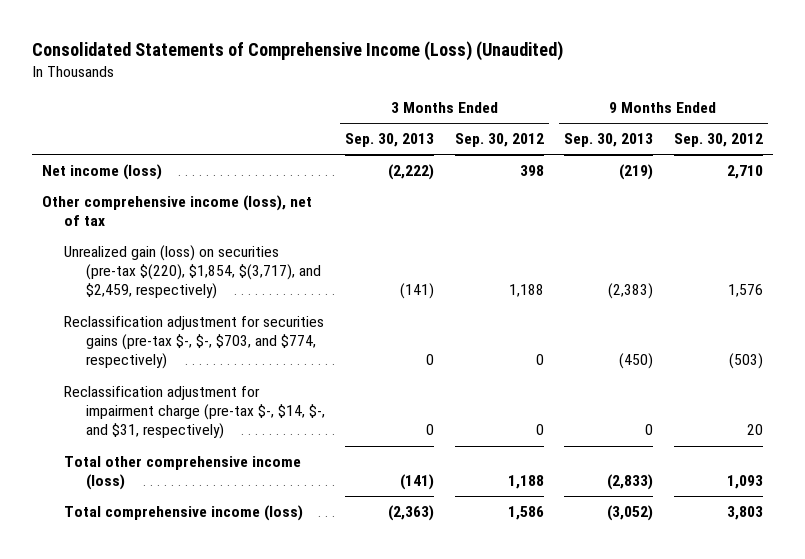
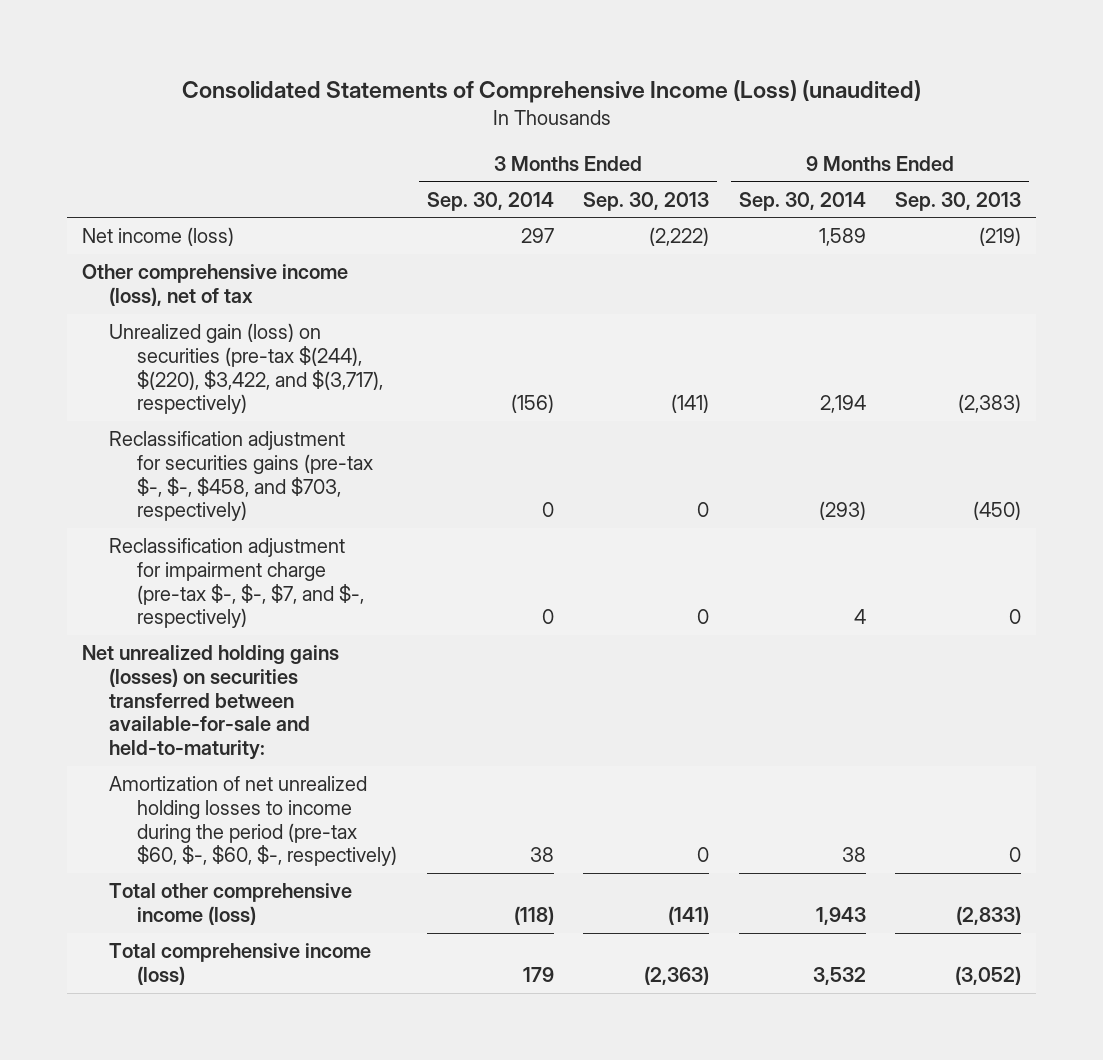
[31,40,563,61] Consolidated Statements of Comprehensive Income (Loss) (Unaudited) -> [181,80,921,104] Consolidated Statements of Comprehensive Income (Loss) (unaudited)
[454,133,544,148] Sep. 30, 2012 -> none
[673,133,763,148] Sep. 30, 2012 -> none
none -> [426,191,554,211] Sep. 30, 2014
none -> [738,191,866,211] Sep. 30, 2014
[63,245,321,300] Unrealized gain (loss) on securities (pre-tax $(220), $1,854, $(3,717), and $2,459, respectively) -> [109,323,384,415] Unrealized gain (loss) on securities (pre-tax $(244), $(220), $3,422, and $(3,717), respectively)
[63,316,324,370] Reclassification adjustment for securities gains (pre-tax $-, $-, $703, and $774, respectively) -> [109,431,374,522] Reclassification adjustment for securities gains (pre-tax $-, $-, $458, and $703, respectively)
[63,386,325,440] Reclassification adjustment for impairment charge (pre-tax $-, $14, $-, and $31, respectively) -> [109,538,365,629] Reclassification adjustment for impairment charge (pre-tax $-, $-, $7, and $-, respectively)
none -> [81,645,339,761] Net unrealized holding gains (losses) on securities transferred between available-for-sale and held-to-maturity:
none -> [109,776,398,867] Amortization of net unrealized holding losses to income during the period (pre-tax $60, $-, $60, $-, respectively)

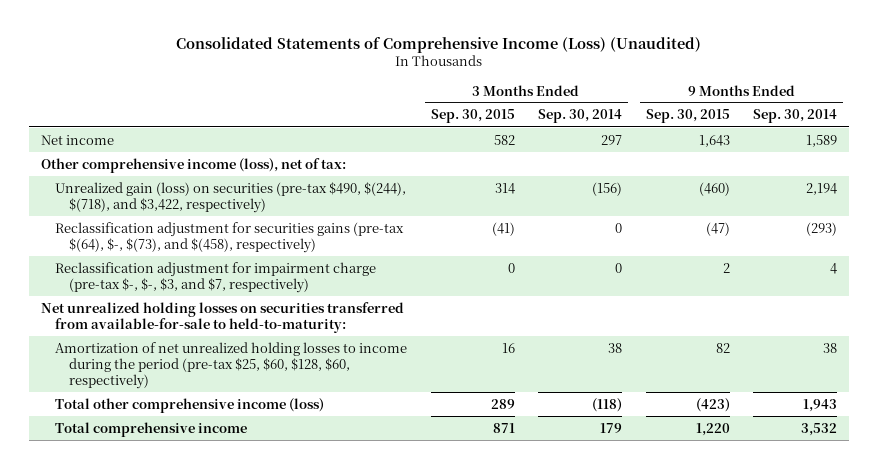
[181,80,921,104] Consolidated Statements of Comprehensive Income (Loss) (unaudited) -> [176,37,702,54] Consolidated Statements of Comprehensive Income (Loss) (Unaudited)
[583,191,710,211] Sep. 30, 2013 -> none
[895,191,1022,211] Sep. 30, 2013 -> none
none -> [430,109,515,124] Sep. 30, 2015
none -> [645,109,730,124] Sep. 30, 2015
[81,227,234,247] Net income (loss) -> [40,134,114,145] Net income
[81,264,348,306] Other comprehensive income (loss), net of tax -> [40,157,346,173] Other comprehensive income (loss), net of tax:
[109,323,384,415] Unrealized gain (loss) on securities (pre-tax $(244), $(220), $3,422, and $(3,717), respectively) -> [54,181,406,213] Unrealized gain (loss) on securities (pre-tax $490, $(244), $(718), and $3,422, respectively)
[109,431,374,522] Reclassification adjustment for securities gains (pre-tax $-, $-, $458, and $703, respectively) -> [54,221,404,253] Reclassification adjustment for securities gains (pre-tax $(64), $-, $(73), and $(458), respectively)
[109,538,365,629] Reclassification adjustment for impairment charge (pre-tax $-, $-, $7, and $-, respectively) -> [54,261,376,293] Reclassification adjustment for impairment charge (pre-tax $-, $-, $3, and $7, respectively)
[81,645,339,761] Net unrealized holding gains (losses) on securities transferred between available-for-sale and held-to-maturity: -> [40,301,404,333] Net unrealized holding losses on securities transferred from available-for-sale to held-to-maturity:
[109,776,398,867] Amortization of net unrealized holding losses to income during the period (pre-tax $60, $-, $60, $-, respectively) -> [54,341,407,390] Amortization of net unrealized holding losses to income during the period (pre-tax $25, $60, $128, $60, respectively)
[109,943,372,985] Total comprehensive income (loss) -> [54,421,247,437] Total comprehensive income

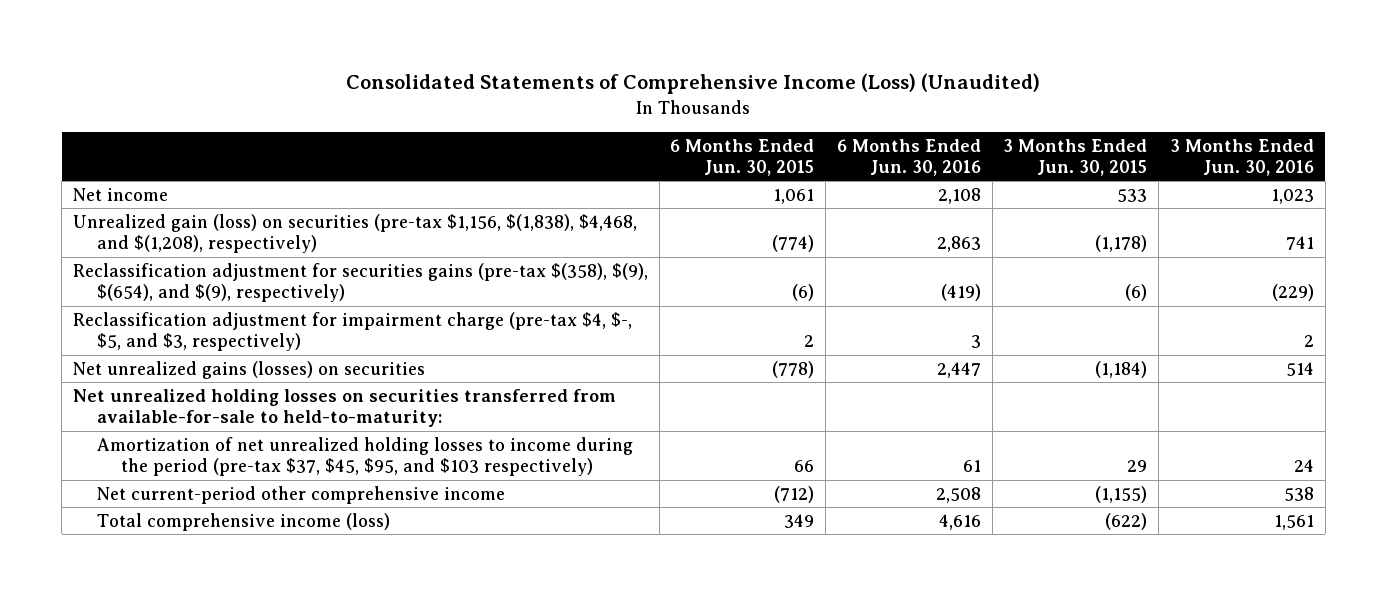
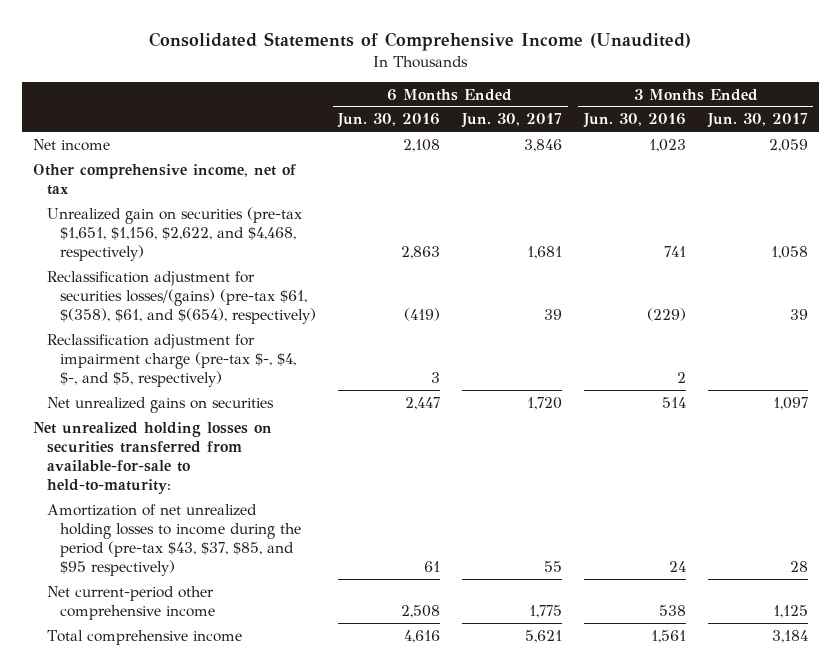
[346,73,1041,95] Consolidated Statements of Comprehensive Income (Loss) (Unaudited) -> [149,31,692,51] Consolidated Statements of Comprehensive Income (Unaudited)
[670,138,815,177] 6 Months Ended Jun. 30, 2015 -> none
[1003,138,1148,177] 3 Months Ended Jun. 30, 2015 -> none
none -> [461,113,563,129] Jun. 30, 2017
none -> [706,113,808,129] Jun. 30, 2017
none -> [32,163,297,195] Other comprehensive income, net of tax
[72,213,637,254] Unrealized gain (loss) on securities (pre-tax $1,156, $(1,838), $4,468, and $(1,208), respectively) -> [46,206,302,262] Unrealized gain on securities (pre-tax $1,651, $1,156, $2,622, and $4,468, respectively)
[72,262,648,303] Reclassification adjustment for securities gains (pre-tax $(358), $(9), $(654), and $(9), respectively) -> [46,270,317,325] Reclassification adjustment for securities losses/(gains) (pre-tax $61, $(358), $61, and $(654), respectively)
[72,311,632,352] Reclassification adjustment for impairment charge (pre-tax $4, $-, $5, and $3, respectively) -> [46,333,297,388] Reclassification adjustment for impairment charge (pre-tax $-, $4, $-, and $5, respectively)
[72,360,425,379] Net unrealized gains (losses) on securities -> [46,396,274,413] Net unrealized gains on securities
[96,436,633,477] Amortization of net unrealized holding losses to income during the period (pre-tax $37, $45, $95, and $103 respectively) -> [46,503,302,577] Amortization of net unrealized holding losses to income during the period (pre-tax $43, $37, $85, and $95 respectively)
[96,512,390,531] Total comprehensive income (loss) -> [46,629,242,645] Total comprehensive income

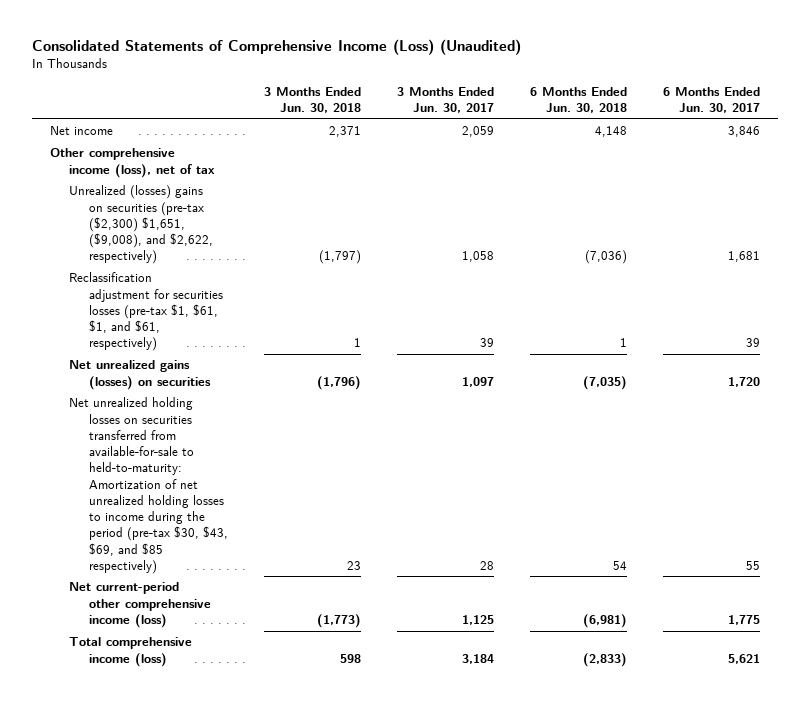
[149,31,692,51] Consolidated Statements of Comprehensive Income (Unaudited) -> [31,39,521,56] Consolidated Statements of Comprehensive Income (Loss) (Unaudited)
[337,113,441,129] Jun. 30, 2016 -> none
[582,113,686,129] Jun. 30, 2016 -> none
none -> [263,86,361,114] 3 Months Ended Jun. 30, 2018
none -> [529,86,627,114] 6 Months Ended Jun. 30, 2018
[46,333,297,388] Reclassification adjustment for impairment charge (pre-tax $-, $4, $-, and $5, respectively) -> none
[32,421,272,495] Net unrealized holding losses on securities transferred from available-for-sale to held-to-maturity: -> none
[32,163,297,195] Other comprehensive income, net of tax -> [49,148,216,178] Other comprehensive income (loss), net of tax
[46,206,302,262] Unrealized gain on securities (pre-tax $1,651, $1,156, $2,622, and $4,468, respectively) -> [69,185,213,265] Unrealized (losses) gains on securities (pre-tax ($2,300) $1,651, ($9,008), and $2,622, respectively)
[46,270,317,325] Reclassification adjustment for securities losses/(gains) (pre-tax $61, $(358), $61, and $(654), respectively) -> [69,272,223,352] Reclassification adjustment for securities losses (pre-tax $1, $61, $1, and $61, respectively)
[46,396,274,413] Net unrealized gains on securities -> [69,360,211,390] Net unrealized gains (losses) on securities
[46,503,302,577] Amortization of net unrealized holding losses to income during the period (pre-tax $43, $37, $85, and $95 respectively) -> [69,397,228,574] Net unrealized holding losses on securities transferred from available-for-sale to held-to-maturity: Amortization of net unrealized holding losses to income during the period (pre-tax $30, $43, $69, and $85 respectively)
[46,585,216,620] Net current-period other comprehensive income -> [69,582,211,628] Net current-period other comprehensive income (loss)
[46,629,242,645] Total comprehensive income -> [69,637,193,667] Total comprehensive income (loss)

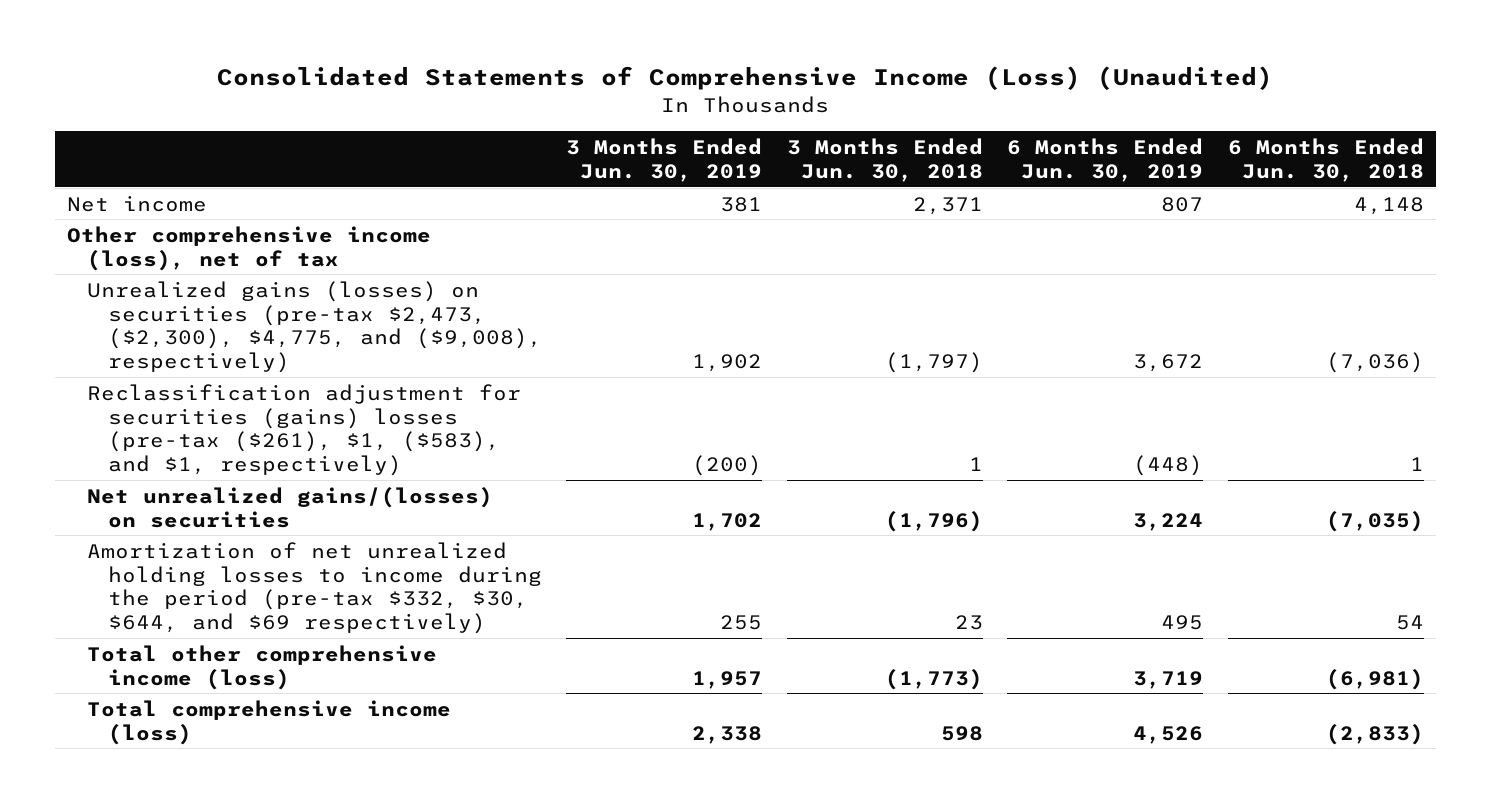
[396,86,494,114] 3 Months Ended Jun. 30, 2017 -> none
[662,86,760,114] 6 Months Ended Jun. 30, 2017 -> none
none -> [566,137,763,182] 3 Months Ended Jun. 30, 2019
none -> [1007,137,1204,182] 6 Months Ended Jun. 30, 2019
[69,185,213,265] Unrealized (losses) gains on securities (pre-tax ($2,300) $1,651, ($9,008), and $2,622, respectively) -> [87,280,542,374] Unrealized gains (losses) on securities (pre-tax $2,473, ($2,300), $4,775, and ($9,008), respectively)
[69,272,223,352] Reclassification adjustment for securities losses (pre-tax $1, $61, $1, and $61, respectively) -> [87,383,522,477] Reclassification adjustment for securities (gains) losses (pre-tax ($261), $1, ($583), and $1, respectively)
[69,360,211,390] Net unrealized gains (losses) on securities -> [87,486,494,528] Net unrealized gains/(losses) on securities
[69,397,228,574] Net unrealized holding losses on securities transferred from available-for-sale to held-to-maturity: Amortization of net unrealized holding losses to income during the period (pre-tax $30, $43, $69, and $85 respectively) -> [87,541,542,635] Amortization of net unrealized holding losses to income during the period (pre-tax $332, $30, $644, and $69 respectively)
[69,582,211,628] Net current-period other comprehensive income (loss) -> [87,644,438,690] Total other comprehensive income (loss)

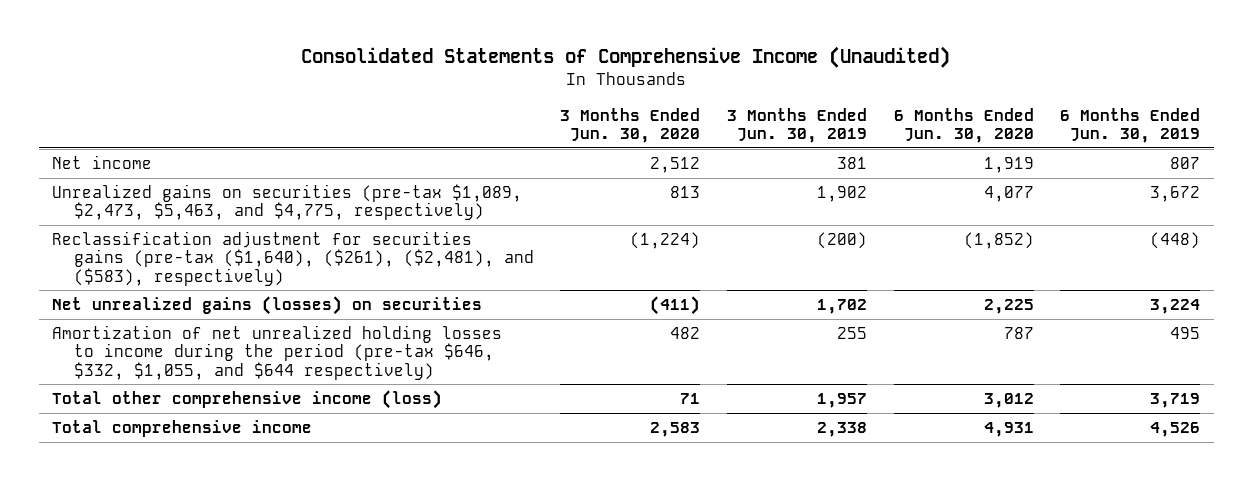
[217,66,1274,91] Consolidated Statements of Comprehensive Income (Loss) (Unaudited) -> [301,46,951,69] Consolidated Statements of Comprehensive Income (Unaudited)
[786,137,983,182] 3 Months Ended Jun. 30, 2018 -> none
[1227,137,1424,182] 6 Months Ended Jun. 30, 2018 -> none
none -> [560,107,701,143] 3 Months Ended Jun. 30, 2020
none -> [893,107,1034,143] 6 Months Ended Jun. 30, 2020
[66,225,431,271] Other comprehensive income (loss), net of tax -> none
[87,280,542,374] Unrealized gains (losses) on securities (pre-tax $2,473, ($2,300), $4,775, and ($9,008), respectively) -> [52,183,523,221] Unrealized gains on securities (pre-tax $1,089, $2,473, $5,463, and $4,775, respectively)
[87,383,522,477] Reclassification adjustment for securities (gains) losses (pre-tax ($261), $1, ($583), and $1, respectively) -> [52,230,534,286] Reclassification adjustment for securities gains (pre-tax ($1,640), ($261), ($2,481), and ($583), respectively)
[87,486,494,528] Net unrealized gains/(losses) on securities -> [52,295,483,315] Net unrealized gains (losses) on securities
[87,541,542,635] Amortization of net unrealized holding losses to income during the period (pre-tax $332, $30, $644, and $69 respectively) -> [52,324,503,380] Amortization of net unrealized holding losses to income during the period (pre-tax $646, $332, $1,055, and $644 respectively)
[87,699,452,745] Total comprehensive income (loss) -> [52,419,313,437] Total comprehensive income

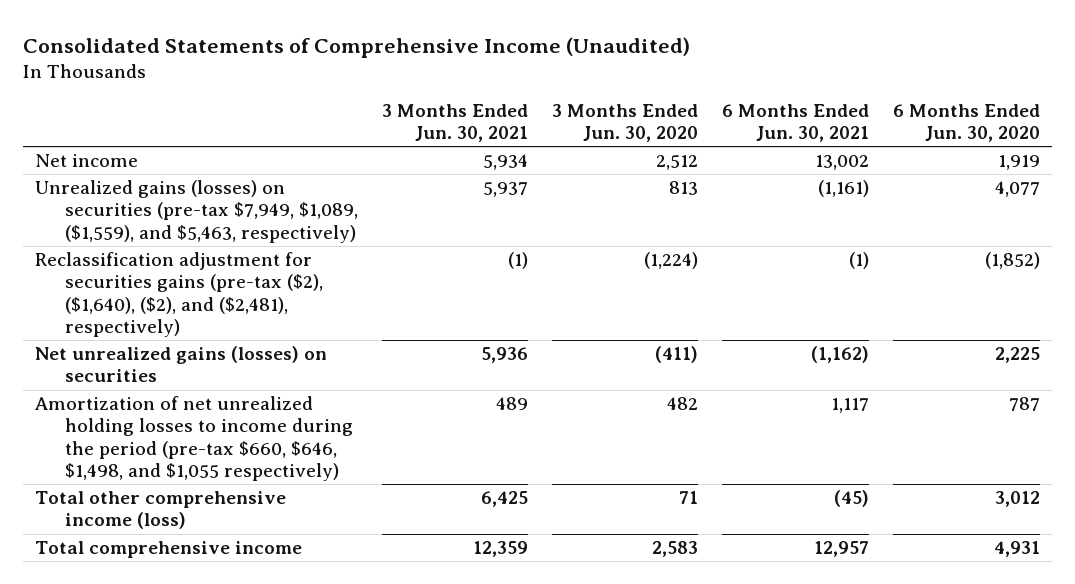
[726,107,867,143] 3 Months Ended Jun. 30, 2019 -> none
[1060,107,1201,143] 6 Months Ended Jun. 30, 2019 -> none
none -> [381,104,528,143] 3 Months Ended Jun. 30, 2021
none -> [721,104,869,143] 6 Months Ended Jun. 30, 2021
[52,183,523,221] Unrealized gains on securities (pre-tax $1,089, $2,473, $5,463, and $4,775, respectively) -> [35,180,358,243] Unrealized gains (losses) on securities (pre-tax $7,949, $1,089, ($1,559), and $5,463, respectively)
[52,230,534,286] Reclassification adjustment for securities gains (pre-tax ($1,640), ($261), ($2,481), and ($583), respectively) -> [35,252,323,337] Reclassification adjustment for securities gains (pre-tax ($2), ($1,640), ($2), and ($2,481), respectively)
[52,324,503,380] Amortization of net unrealized holding losses to income during the period (pre-tax $646, $332, $1,055, and $644 respectively) -> [35,396,353,481] Amortization of net unrealized holding losses to income during the period (pre-tax $660, $646, $1,498, and $1,055 respectively)

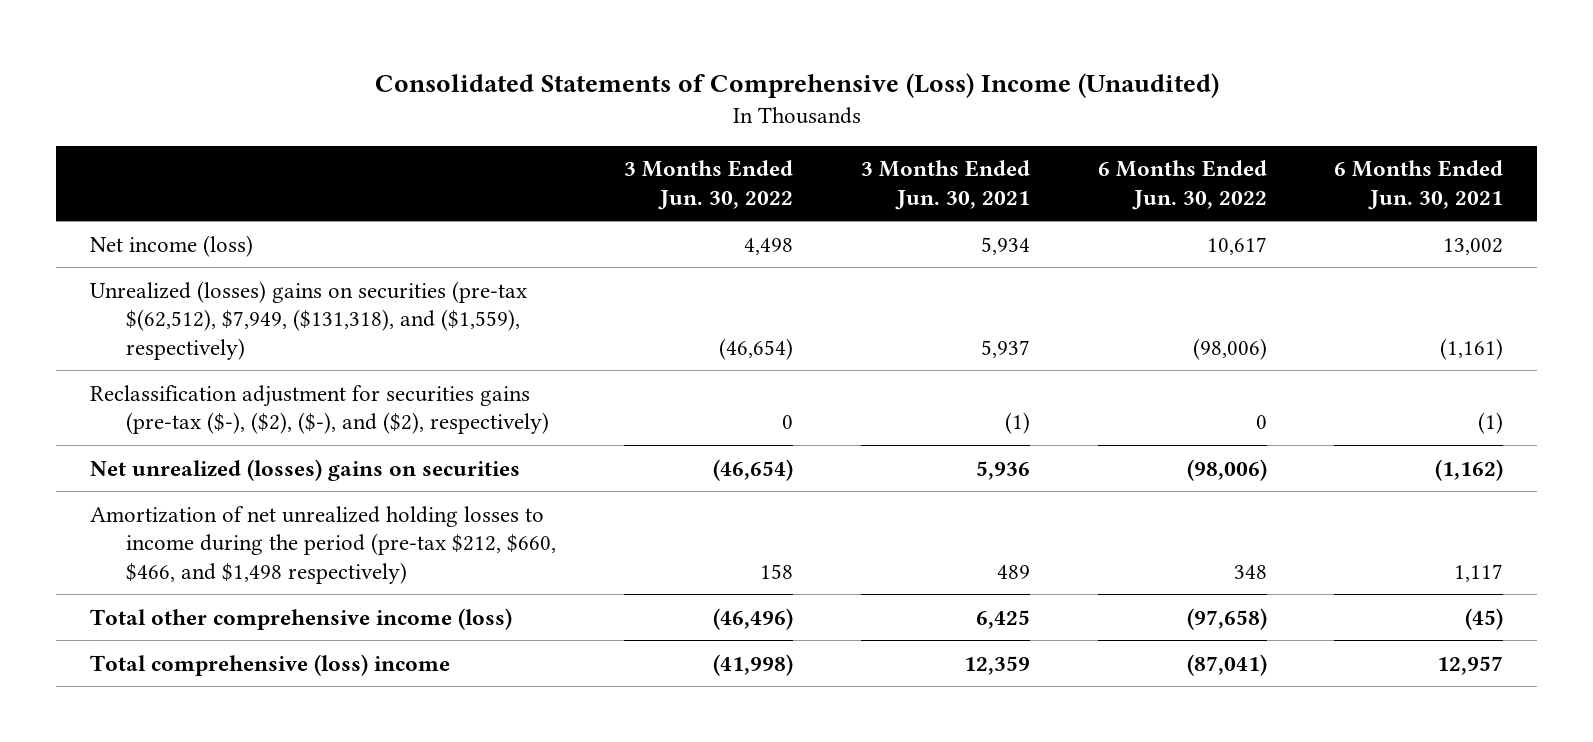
[23,36,691,58] Consolidated Statements of Comprehensive Income (Unaudited) -> [374,72,1219,98] Consolidated Statements of Comprehensive (Loss) Income (Unaudited)
[551,104,698,143] 3 Months Ended Jun. 30, 2020 -> none
[892,104,1040,143] 6 Months Ended Jun. 30, 2020 -> none
none -> [624,160,794,210] 3 Months Ended Jun. 30, 2022
none -> [1097,160,1267,210] 6 Months Ended Jun. 30, 2022
[35,154,139,168] Net income -> [89,234,253,257] Net income (loss)
[35,180,358,243] Unrealized gains (losses) on securities (pre-tax $7,949, $1,089, ($1,559), and $5,463, respectively) -> [89,280,527,360] Unrealized (losses) gains on securities (pre-tax $(62,512), $7,949, ($131,318), and ($1,559), respectively)
[35,252,323,337] Reclassification adjustment for securities gains (pre-tax ($2), ($1,640), ($2), and ($2,481), respectively) -> [89,384,550,435] Reclassification adjustment for securities gains (pre-tax ($-), ($2), ($-), and ($2), respectively)
[35,346,328,383] Net unrealized gains (losses) on securities -> [89,458,520,481] Net unrealized (losses) gains on securities
[35,396,353,481] Amortization of net unrealized holding losses to income during the period (pre-tax $660, $646, $1,498, and $1,055 respectively) -> [89,505,557,584] Amortization of net unrealized holding losses to income during the period (pre-tax $212, $660, $466, and $1,498 respectively)
[35,541,303,559] Total comprehensive income -> [89,653,450,676] Total comprehensive (loss) income

